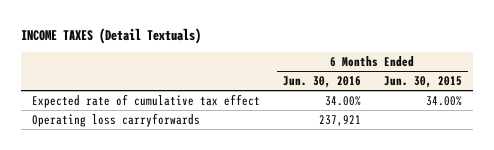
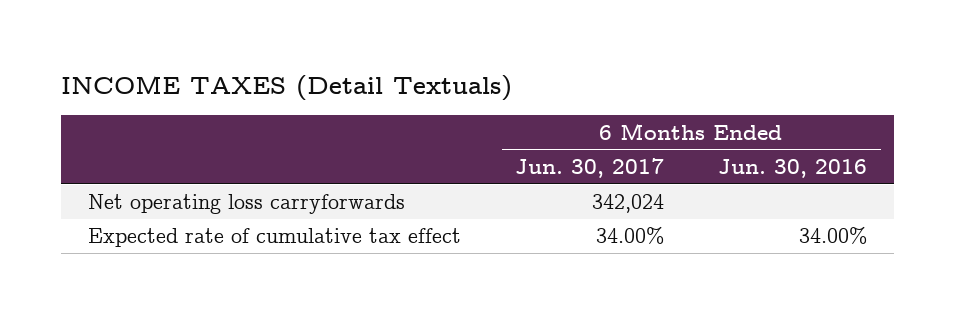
[383,75,462,88] Jun. 30, 2015 -> none
none -> [515,157,665,178] Jun. 30, 2017
none -> [88,194,406,215] Net operating loss carryforwards
[32,112,201,127] Operating loss carryforwards -> none

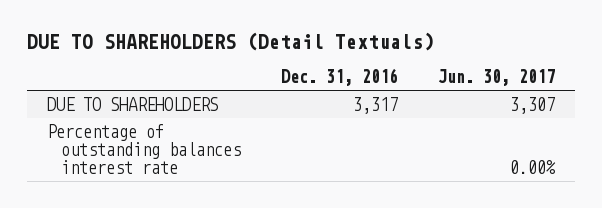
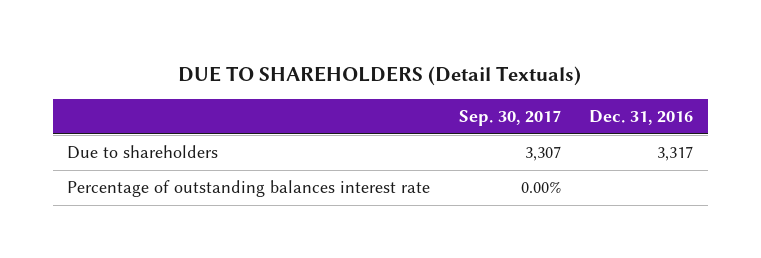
[438,68,556,86] Jun. 30, 2017 -> none
none -> [458,109,561,126] Sep. 30, 2017
[47,96,219,111] DUE TO SHAREHOLDERS -> [67,145,219,160] Due to shareholders

